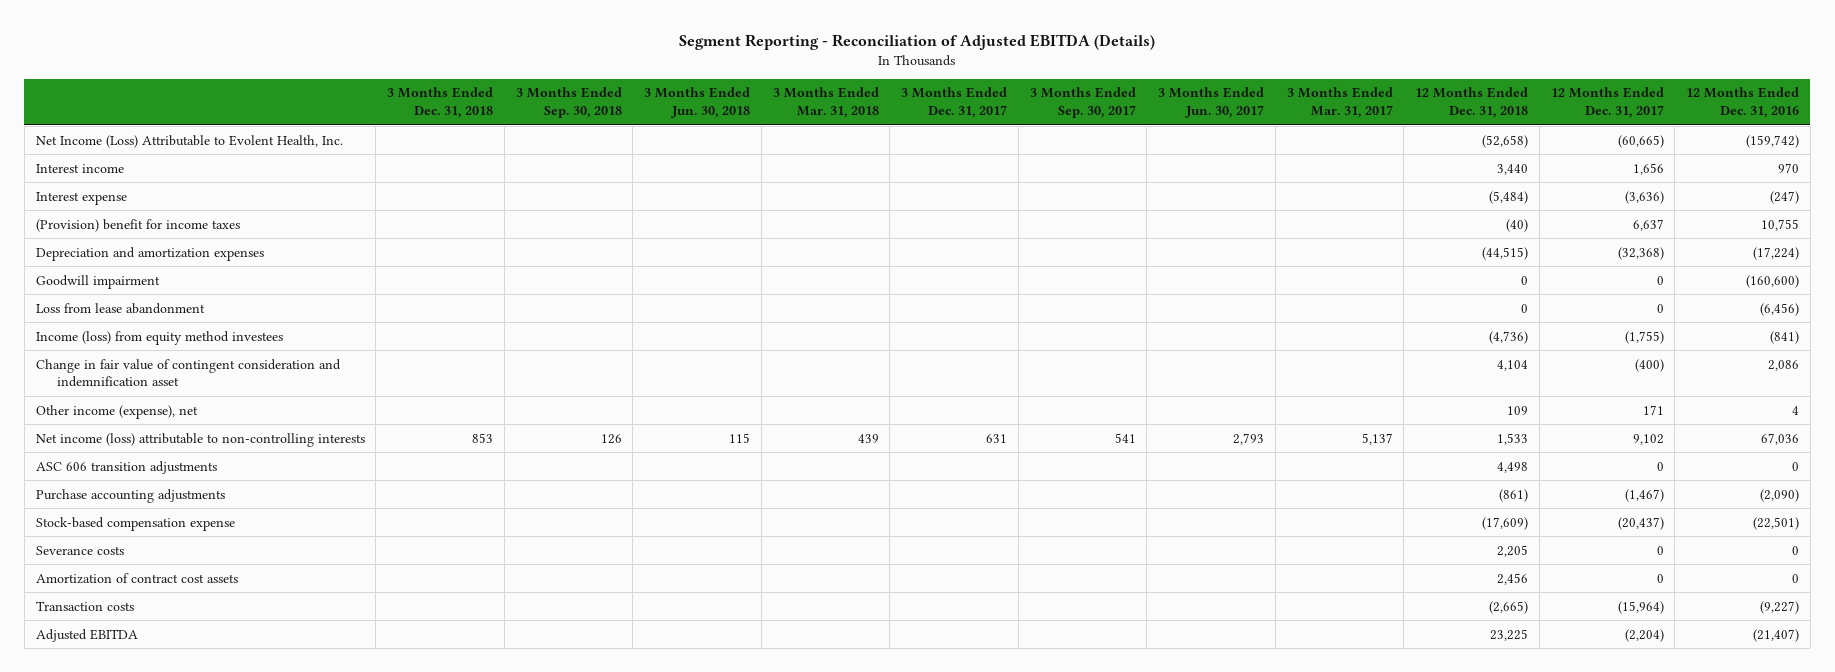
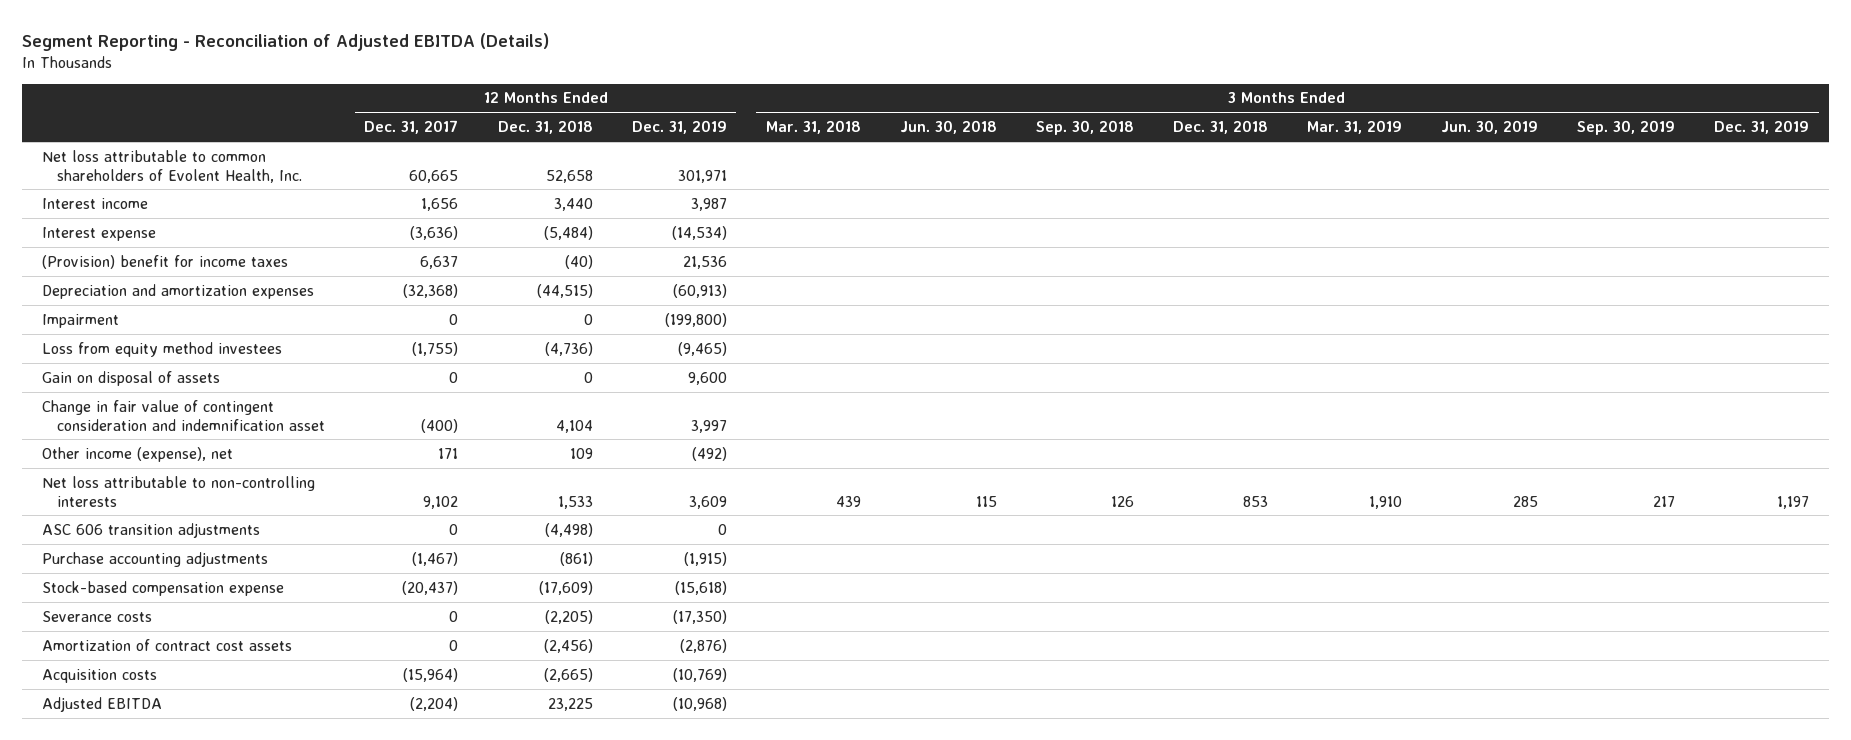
[901,87,1008,119] 3 Months Ended Dec. 31, 2017 -> none
[1029,87,1136,119] 3 Months Ended Sep. 30, 2017 -> none
[1158,87,1265,119] 3 Months Ended Jun. 30, 2017 -> none
[1286,87,1393,119] 3 Months Ended Mar. 31, 2017 -> none
[1686,87,1800,119] 12 Months Ended Dec. 31, 2016 -> none
none -> [631,120,727,135] Dec. 31, 2019
none -> [1306,120,1402,135] Mar. 31, 2019
none -> [1441,120,1539,135] Jun. 30, 2019
none -> [1577,120,1676,136] Sep. 30, 2019
none -> [1714,120,1810,135] Dec. 31, 2019
[35,134,343,148] Net Income (Loss) Attributable to Evolent Health, Inc. -> [41,149,303,183] Net loss attributable to common shareholders of Evolent Health, Inc.
[1482,134,1529,148] (52,658) -> [545,169,593,183] 52,658
[1617,134,1664,148] (60,665) -> [409,169,459,183] 60,665
[35,302,205,314] Loss from lease abandonment -> none
[35,274,160,289] Goodwill impairment -> [41,313,119,328] Impairment
[35,330,283,345] Income (loss) from equity method investees -> [41,341,282,357] Loss from equity method investees
none -> [41,370,220,386] Gain on disposal of assets
[35,432,365,447] Net income (loss) attributable to non-controlling interests -> [41,475,315,507] Net loss attributable to non-controlling interests
[1497,461,1529,473] 4,498 -> [544,522,593,537] (4,498)
[1497,544,1529,557] 2,205 -> [544,609,593,624] (2,205)
[1497,572,1529,585] 2,456 -> [543,638,593,653] (2,456)
[35,600,134,611] Transaction costs -> [41,668,157,683] Acquisition costs

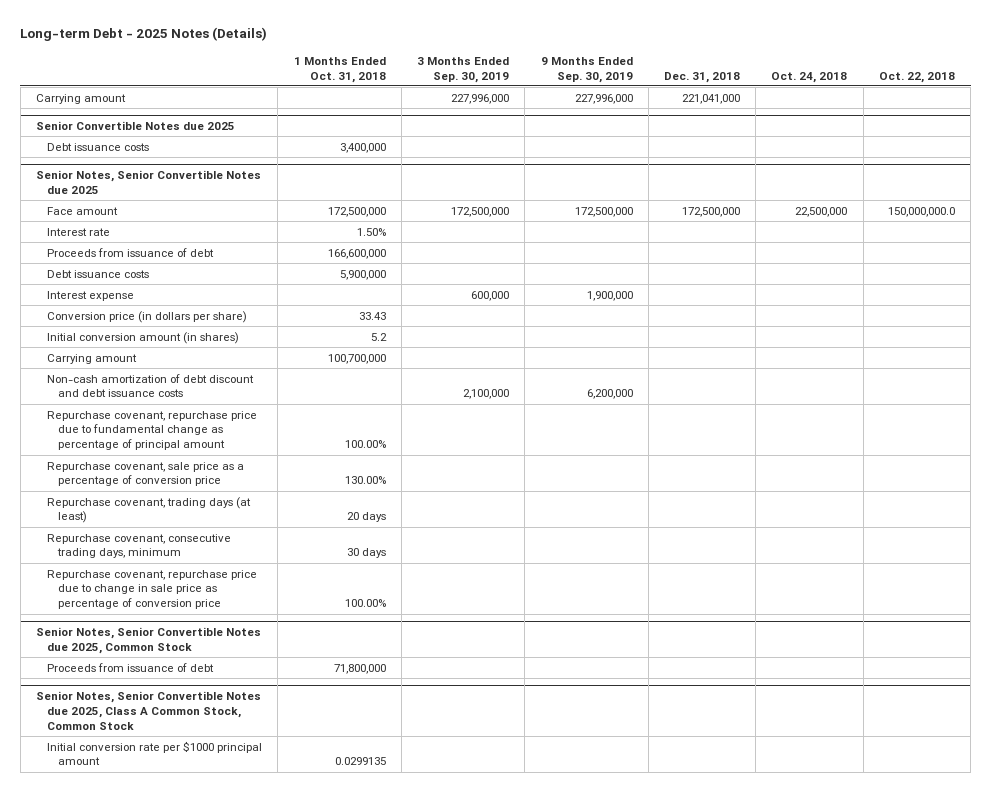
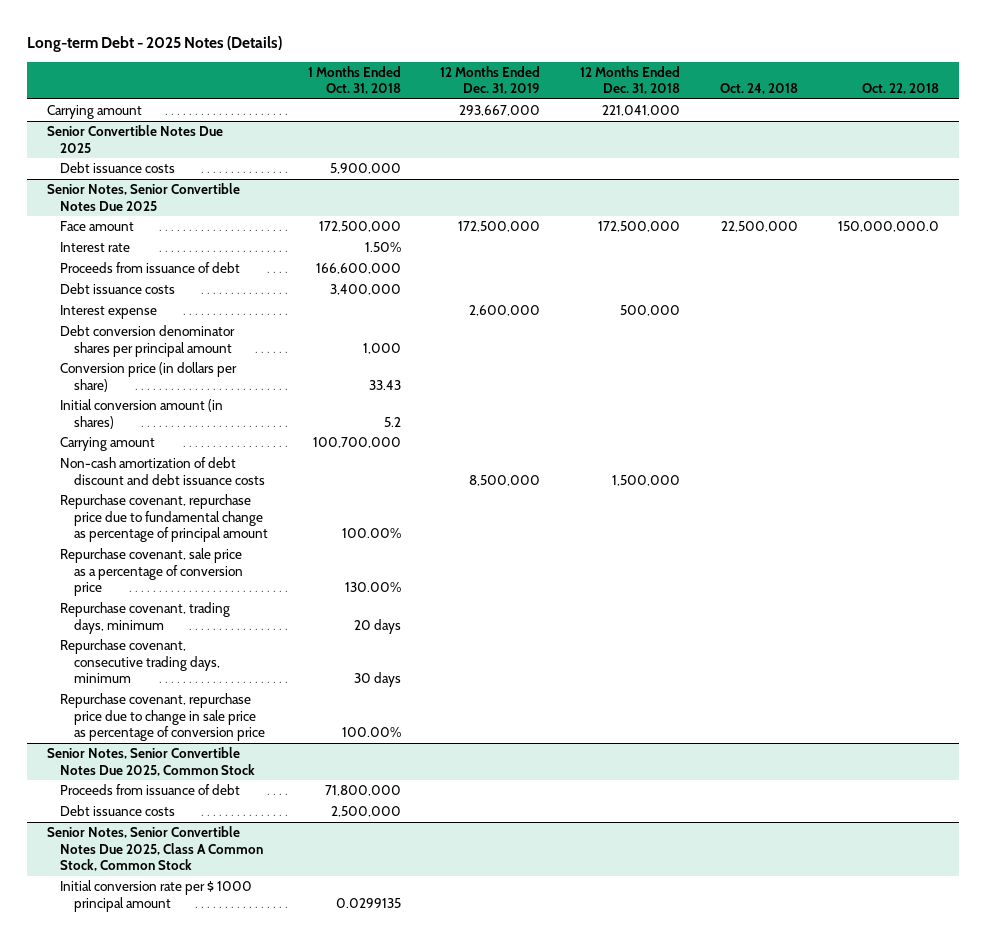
[417,56,510,83] 3 Months Ended Sep. 30, 2019 -> none
[540,56,633,83] 9 Months Ended Sep. 30, 2019 -> none
[664,71,741,83] Dec. 31, 2018 -> none
none -> [440,65,541,95] 12 Months Ended Dec. 31, 2019
none -> [580,65,681,95] 12 Months Ended Dec. 31, 2018
[35,121,235,131] Senior Convertible Notes due 2025 -> [46,125,223,153] Senior Convertible Notes Due 2025
[339,142,386,153] 3,400,000 -> [329,163,401,175] 5,900,000
[35,170,261,194] Senior Notes, Senior Convertible Notes due 2025 -> [46,183,240,211] Senior Notes, Senior Convertible Notes Due 2025
[339,269,386,280] 5,900,000 -> [329,284,401,296] 3,400,000
none -> [60,325,236,357] Debt conversion denominator shares per principal amount
[47,496,252,524] Repurchase covenant, trading days (at least) -> [60,602,231,634] Repurchase covenant, trading days, minimum
[35,627,261,654] Senior Notes, Senior Convertible Notes due 2025, Common Stock -> [46,747,256,776] Senior Notes, Senior Convertible Notes Due 2025, Common Stock
none -> [60,805,176,817] Debt issuance costs
[35,691,261,730] Senior Notes, Senior Convertible Notes due 2025, Class A Common Stock, Common Stock -> [46,826,264,871] Senior Notes, Senior Convertible Notes Due 2025, Class A Common Stock, Common Stock
[47,740,263,766] Initial conversion rate per $1000 principal amount -> [60,880,253,912] Initial conversion rate per $ 1000 principal amount

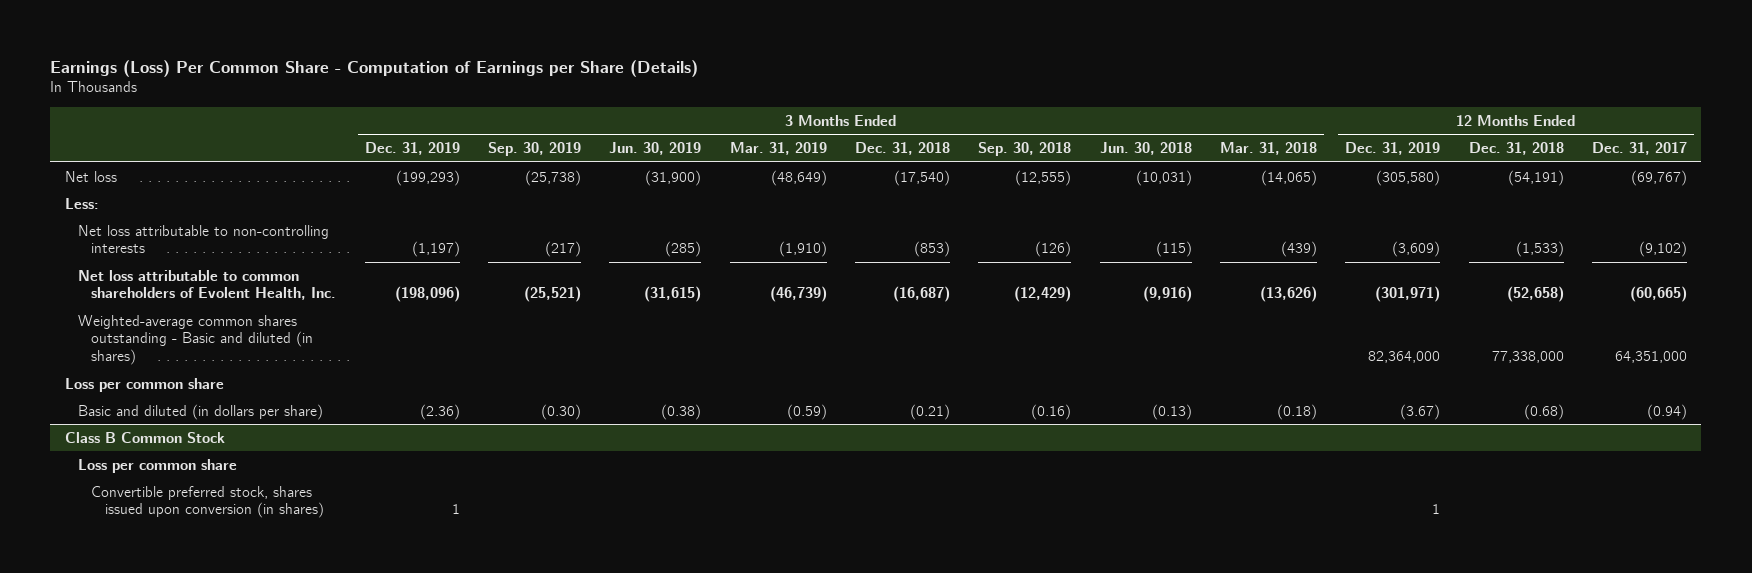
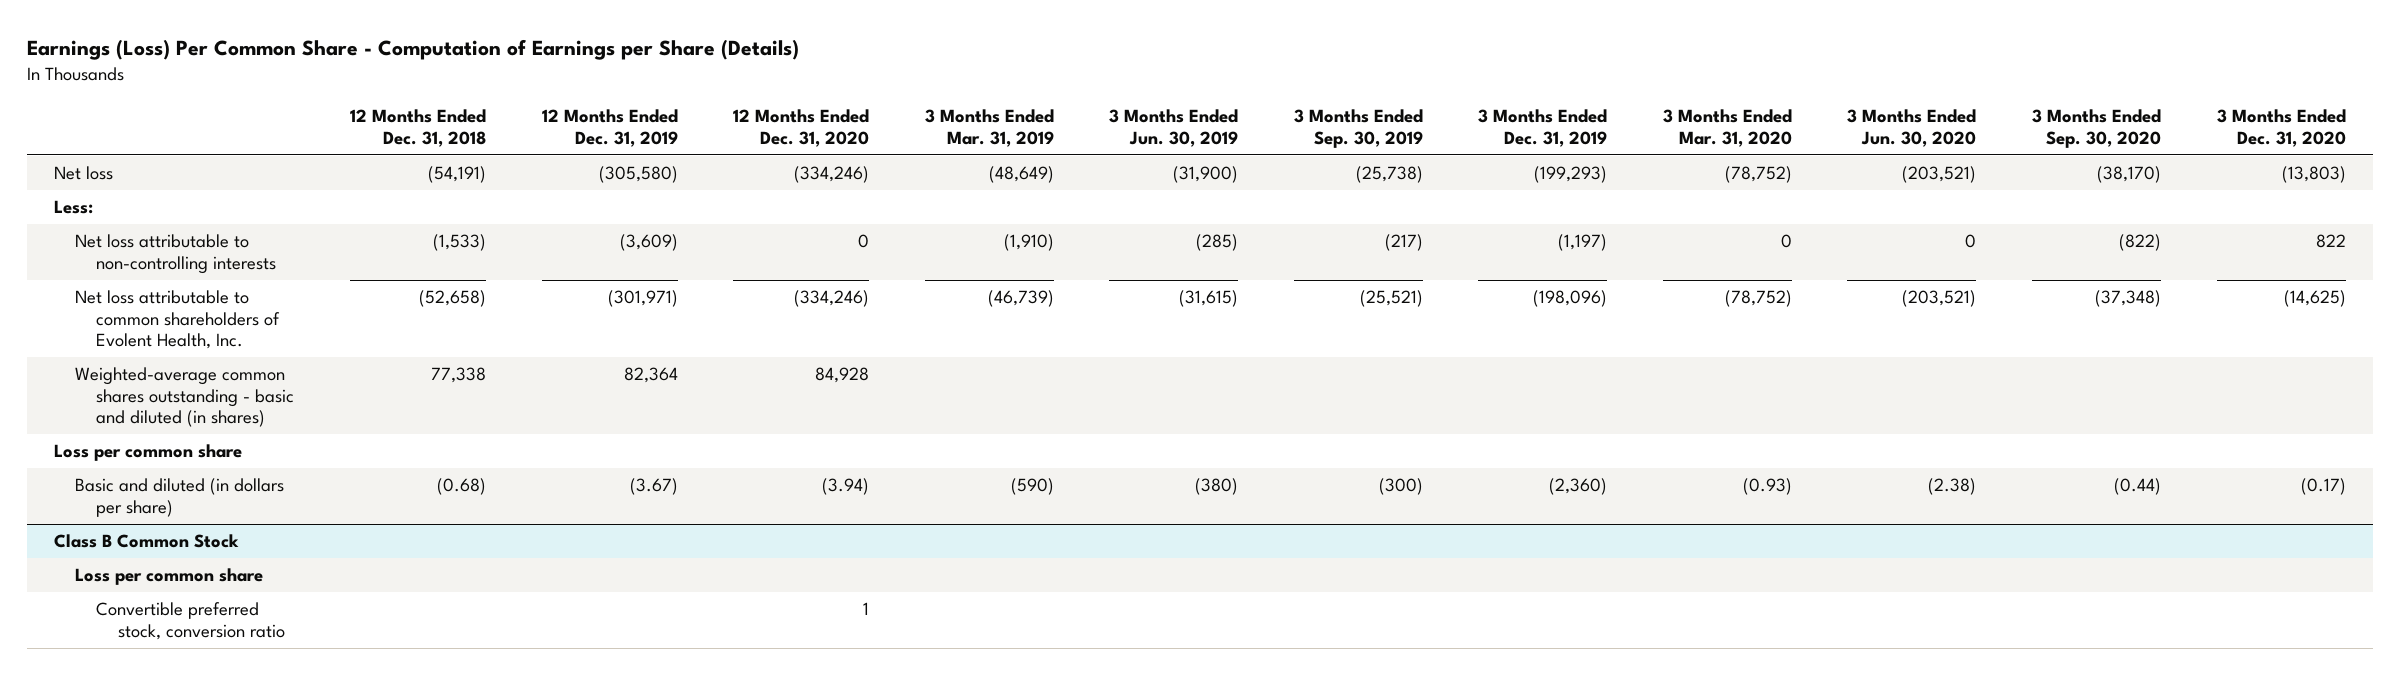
[854,142,950,156] Dec. 31, 2018 -> none
[978,142,1072,157] Sep. 30, 2018 -> none
[1099,142,1192,156] Jun. 30, 2018 -> none
[1219,142,1317,156] Mar. 31, 2018 -> none
[1591,142,1687,156] Dec. 31, 2017 -> none
none -> [733,109,870,147] 12 Months Ended Dec. 31, 2020
none -> [1662,109,1792,147] 3 Months Ended Mar. 31, 2020
none -> [1847,109,1977,147] 3 Months Ended Jun. 30, 2020
none -> [2031,109,2161,148] 3 Months Ended Sep. 30, 2020
none -> [2216,109,2346,147] 3 Months Ended Dec. 31, 2020
[77,314,314,366] Weighted-average common shares outstanding - Basic and diluted (in shares) -> [75,367,295,428] Weighted-average common shares outstanding - basic and diluted (in shares)
[1368,351,1441,364] 82,364,000 -> [623,367,678,384] 82,364
[1491,351,1564,364] 77,338,000 -> [431,367,487,384] 77,338
[419,403,460,420] (2.36) -> [1549,478,1608,496] (2,360)
[540,403,581,420] (0.30) -> [1378,478,1423,496] (300)
[661,403,702,420] (0.38) -> [1195,478,1239,496] (380)
[786,403,827,420] (0.59) -> [1010,478,1054,496] (590)
[91,485,324,519] Convertible preferred stock, shares issued upon conversion (in shares) -> none
none -> [96,602,285,640] Convertible preferred stock, conversion ratio

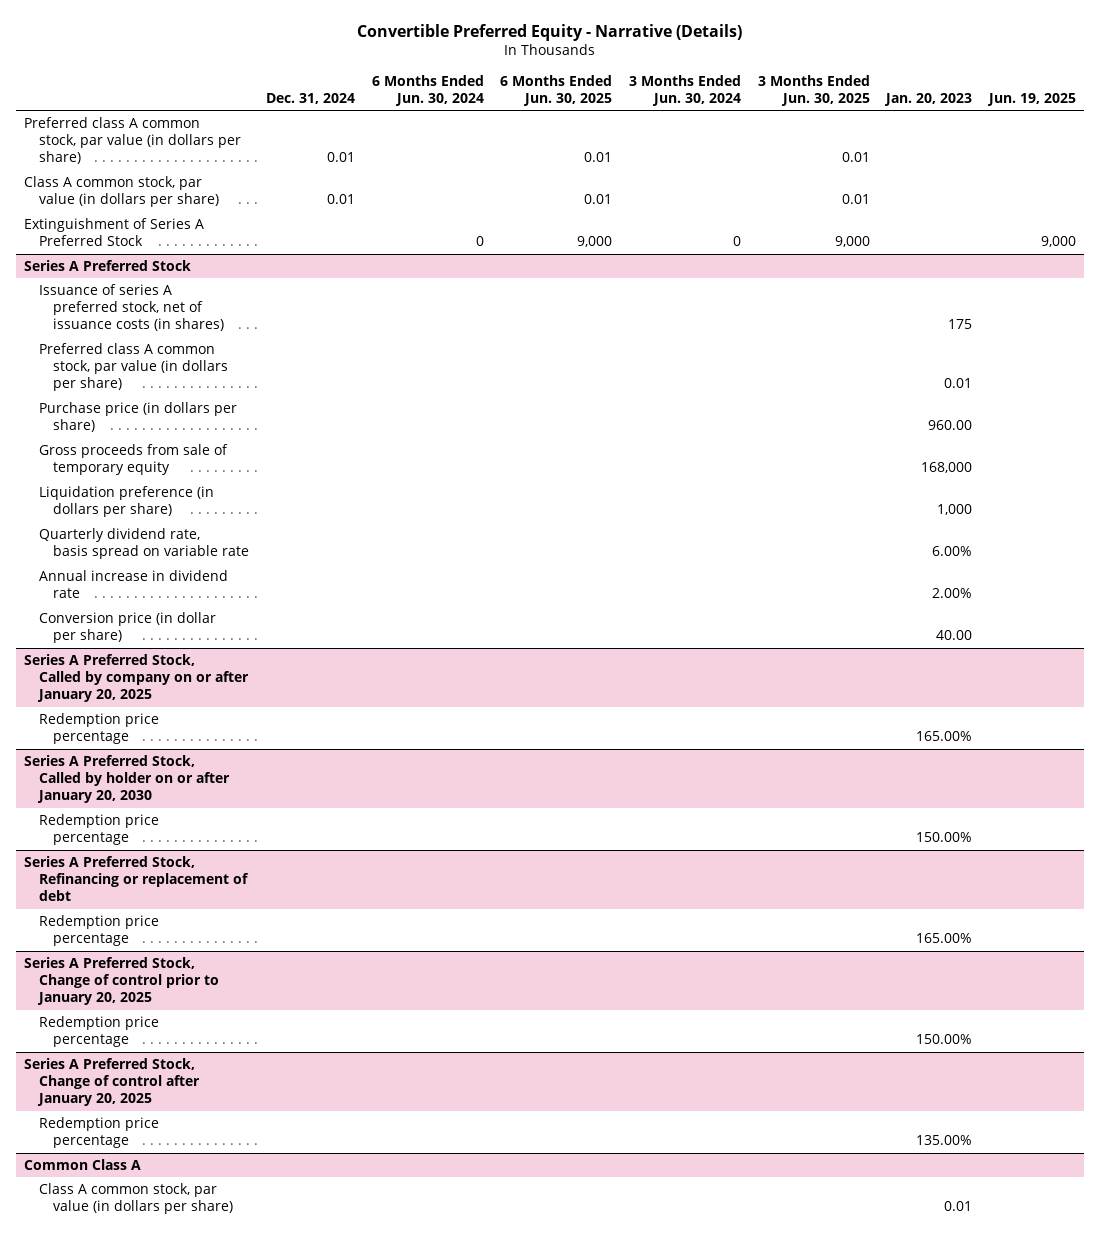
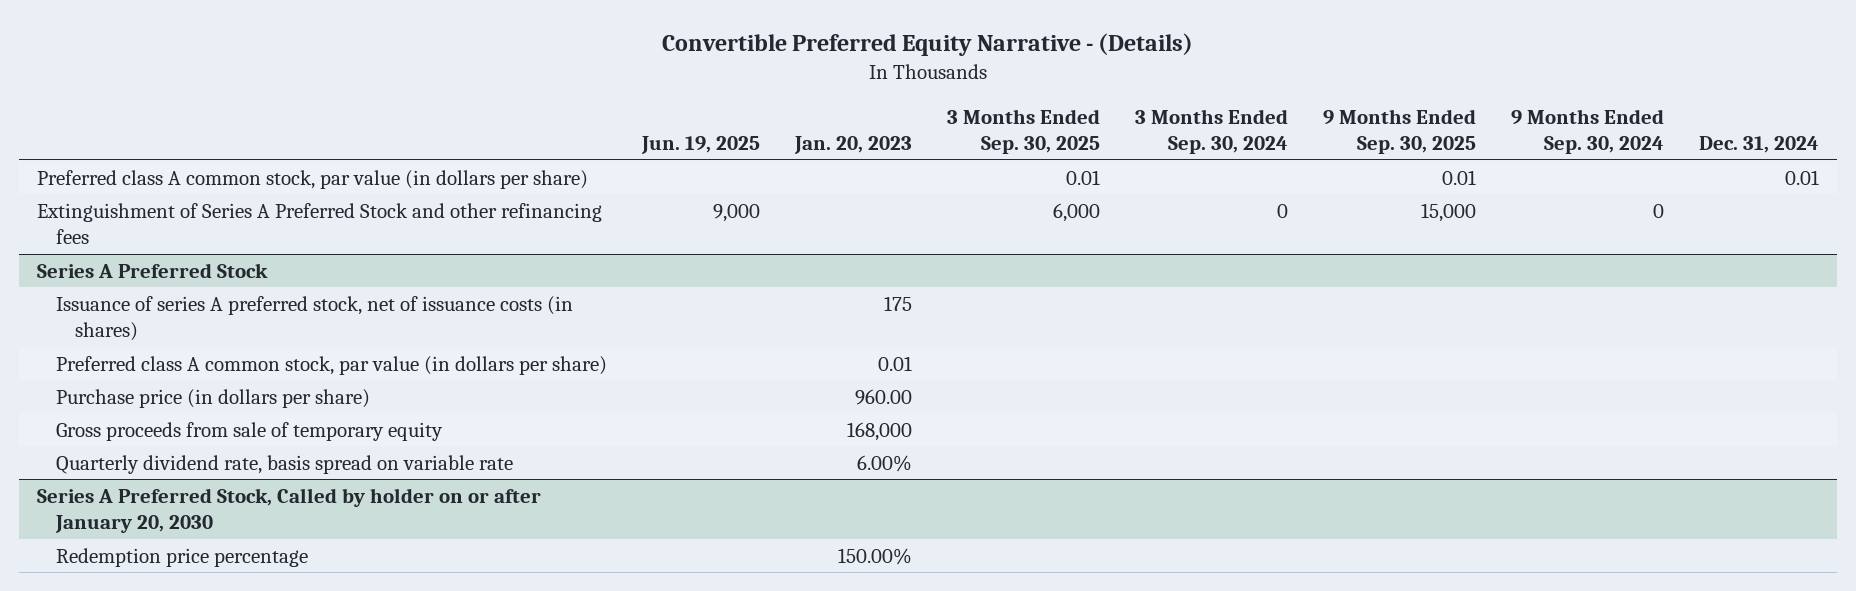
[356,23,742,41] Convertible Preferred Equity - Narrative (Details) -> [662,33,1194,57] Convertible Preferred Equity Narrative - (Details)
[371,74,484,106] 6 Months Ended Jun. 30, 2024 -> none
[500,74,613,106] 6 Months Ended Jun. 30, 2025 -> none
[628,74,741,106] 3 Months Ended Jun. 30, 2024 -> none
[757,74,870,106] 3 Months Ended Jun. 30, 2025 -> none
none -> [947,108,1101,155] 3 Months Ended Sep. 30, 2025
none -> [1135,108,1289,155] 3 Months Ended Sep. 30, 2024
none -> [1323,108,1477,155] 9 Months Ended Sep. 30, 2025
none -> [1511,108,1665,155] 9 Months Ended Sep. 30, 2024
[24,176,219,208] Class A common stock, par value (in dollars per share) -> none
[24,218,205,247] Extinguishment of Series A Preferred Stock -> [36,202,602,245] Extinguishment of Series A Preferred Stock and other refinancing fees
[38,486,214,518] Liquidation preference (in dollars per share) -> none
[38,570,228,599] Annual increase in dividend rate -> none
[38,612,216,644] Conversion price (in dollar per share) -> none
[24,654,249,703] Series A Preferred Stock, Called by company on or after January 20, 2025 -> none
[38,713,159,745] Redemption price percentage -> none
[24,856,249,902] Series A Preferred Stock, Refinancing or replacement of debt -> none
[38,915,159,947] Redemption price percentage -> none
[24,957,219,1006] Series A Preferred Stock, Change of control prior to January 20, 2025 -> none
[38,1016,159,1048] Redemption price percentage -> none
[24,1058,200,1107] Series A Preferred Stock, Change of control after January 20, 2025 -> none
[38,1117,159,1149] Redemption price percentage -> none
[24,1159,142,1171] Common Class A -> none
[38,1183,234,1215] Class A common stock, par value (in dollars per share) -> none

